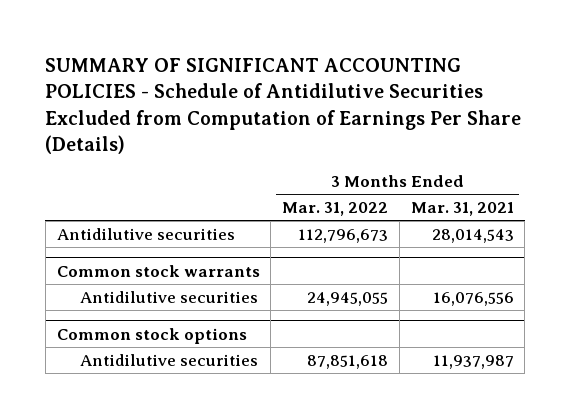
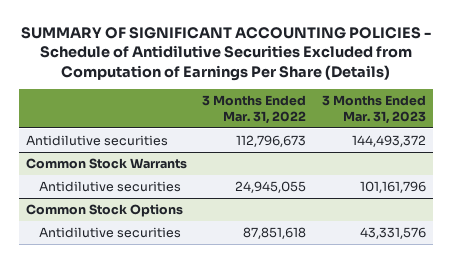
[410,202,514,217] Mar. 31, 2021 -> none
none -> [321,95,426,124] 3 Months Ended Mar. 31, 2023
[56,264,260,277] Common stock warrants -> [26,158,188,170] Common Stock Warrants
[56,327,247,344] Common stock options -> [26,204,184,218] Common Stock Options

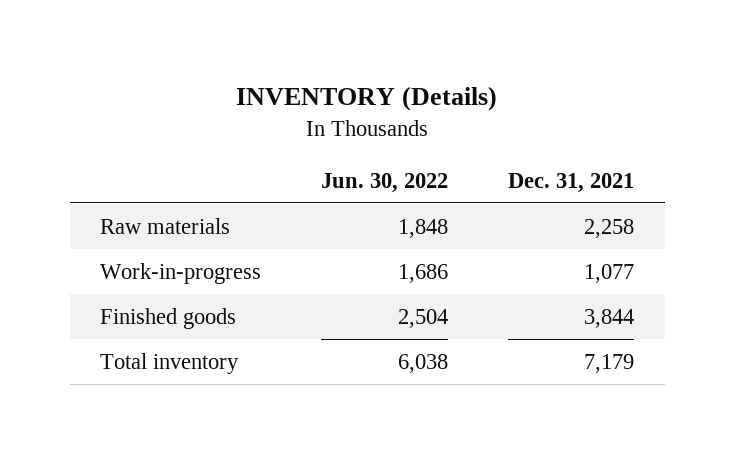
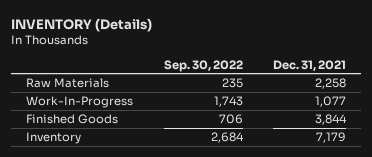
[321,173,449,194] Jun. 30, 2022 -> none
none -> [163,59,243,72] Sep. 30, 2022
[99,217,230,234] Raw materials -> [26,77,110,88] Raw Materials
[99,262,261,284] Work-in-progress -> [26,95,134,108] Work-In-Progress
[99,307,236,329] Finished goods -> [26,113,119,124] Finished Goods
[99,352,239,374] Total inventory -> [26,131,82,144] Inventory

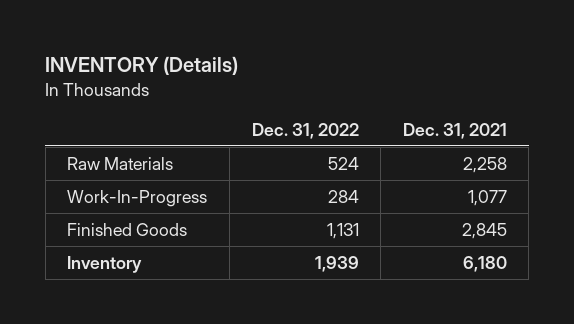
[163,59,243,72] Sep. 30, 2022 -> none
none -> [251,122,359,139] Dec. 31, 2022
[314,113,347,125] 3,844 -> [461,222,507,239] 2,845
[315,131,346,143] 7,179 -> [462,255,507,272] 6,180

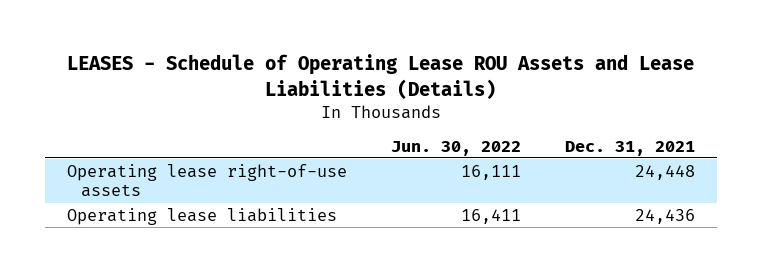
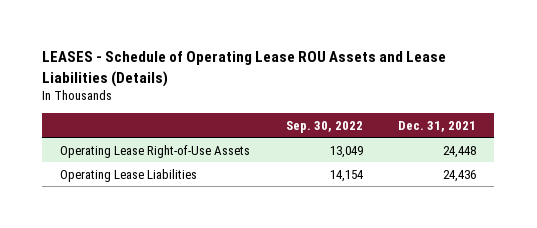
[390,140,521,156] Jun. 30, 2022 -> none
none -> [285,120,363,133] Sep. 30, 2022
[67,163,348,198] Operating lease right-of-use assets -> [60,144,251,158] Operating Lease Right-of-Use Assets
[67,207,338,225] Operating lease liabilities -> [60,168,198,182] Operating Lease Liabilities

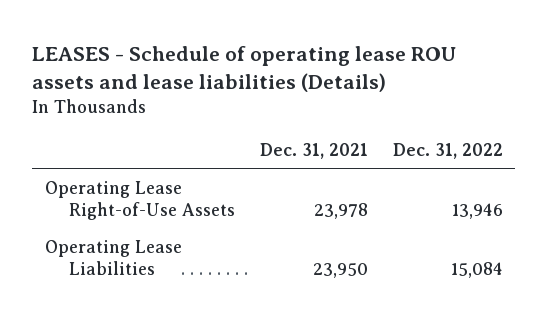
[42,51,447,87] LEASES - Schedule of Operating Lease ROU Assets and Lease Liabilities (Details) -> [32,45,457,92] LEASES - Schedule of operating lease ROU assets and lease liabilities (Details)
[285,120,363,133] Sep. 30, 2022 -> none
none -> [392,143,503,160] Dec. 31, 2022
[443,145,477,158] 24,448 -> [313,202,368,219] 23,978
[443,169,477,182] 24,436 -> [312,262,368,278] 23,950

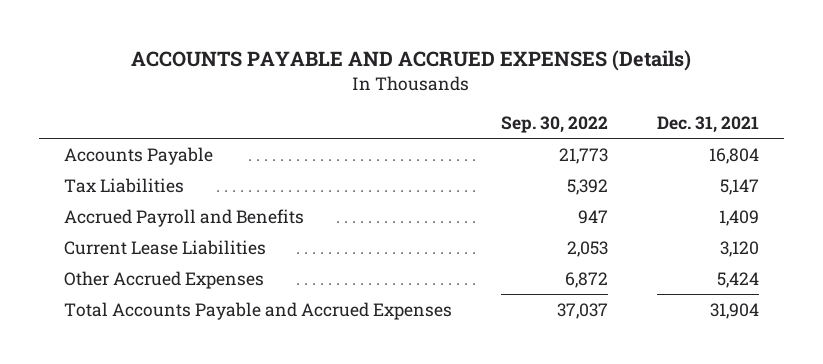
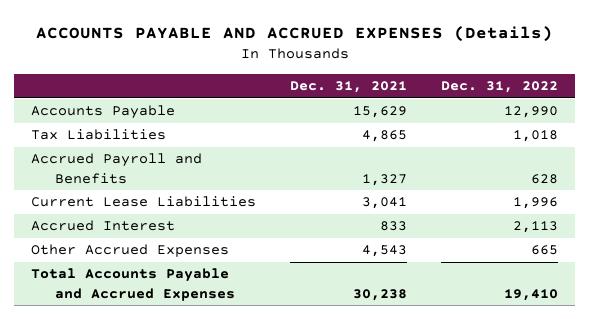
[500,115,608,133] Sep. 30, 2022 -> none
none -> [441,81,559,94] Dec. 31, 2022
[708,147,759,164] 16,804 -> [353,106,408,119] 15,629
[719,178,759,195] 5,147 -> [362,130,408,143] 4,865
[718,209,759,226] 1,409 -> [362,173,408,186] 1,327
[719,240,759,257] 3,120 -> [362,197,408,210] 3,041
none -> [31,220,176,232] Accrued Interest
[716,271,759,288] 5,424 -> [362,245,408,258] 4,543
[709,302,759,319] 31,904 -> [353,288,408,301] 30,238

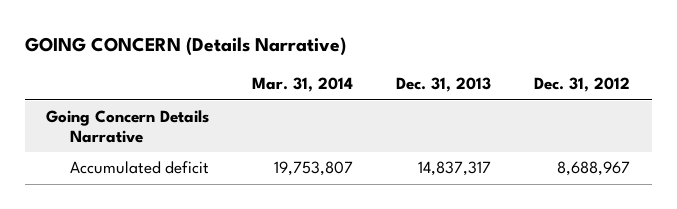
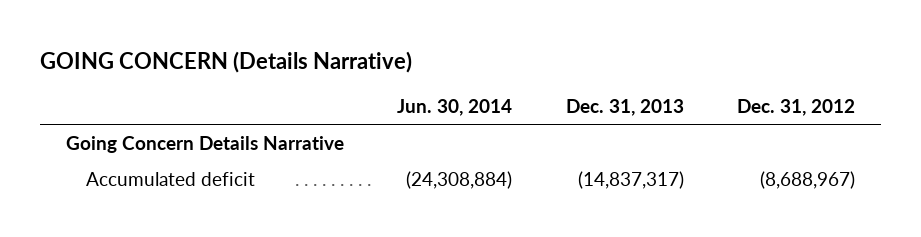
[252,77,354,93] Mar. 31, 2014 -> none
none -> [397,98,513,116] Jun. 30, 2014
[418,161,492,177] 14,837,317 -> [577,170,684,189] (14,837,317)
[557,161,631,177] 8,688,967 -> [759,170,855,189] (8,688,967)

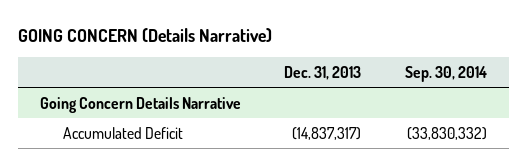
[397,98,513,116] Jun. 30, 2014 -> none
[736,98,855,116] Dec. 31, 2012 -> none
none -> [405,65,488,82] Sep. 30, 2014
[85,171,255,186] Accumulated deficit -> [63,126,184,139] Accumulated Deficit

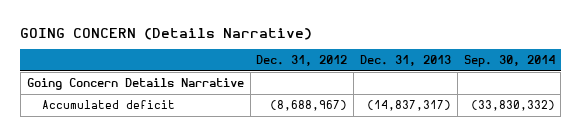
none -> [256,55,348,67] Dec. 31, 2012
[63,126,184,139] Accumulated Deficit -> [42,100,176,110] Accumulated deficit

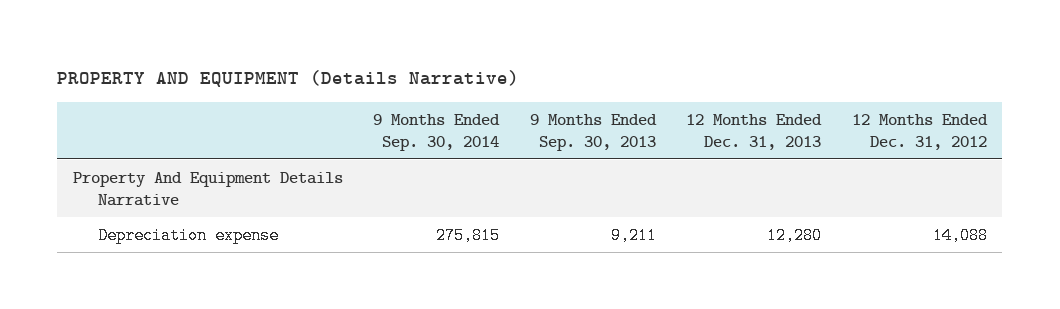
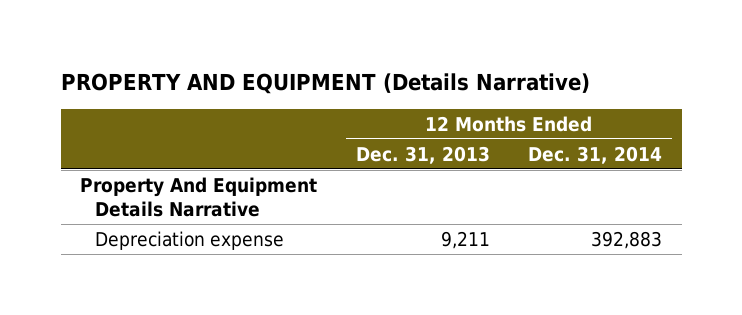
[373,113,501,151] 9 Months Ended Sep. 30, 2014 -> none
[529,113,657,151] 9 Months Ended Sep. 30, 2013 -> none
[851,113,988,150] 12 Months Ended Dec. 31, 2012 -> none
none -> [528,145,663,164] Dec. 31, 2014
[767,226,823,244] 12,280 -> [440,230,490,249] 9,211

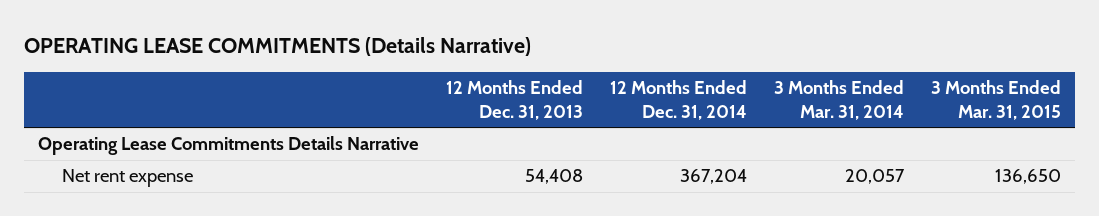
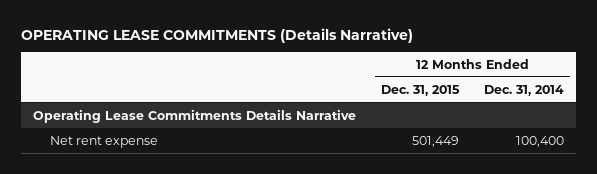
[445,80,583,120] 12 Months Ended Dec. 31, 2013 -> none
[774,80,905,120] 3 Months Ended Mar. 31, 2014 -> none
[931,80,1062,120] 3 Months Ended Mar. 31, 2015 -> none
none -> [381,84,461,96] Dec. 31, 2015
[680,169,748,185] 367,204 -> [515,135,564,147] 100,400

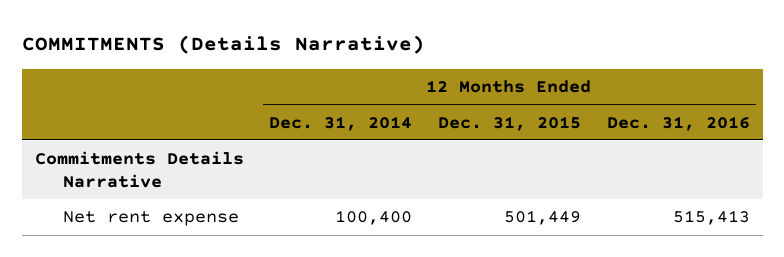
[21,28,414,44] OPERATING LEASE COMMITMENTS (Details Narrative) -> [21,35,425,55] COMMITMENTS (Details Narrative)
none -> [606,115,750,131] Dec. 31, 2016
[33,108,357,123] Operating Lease Commitments Details Narrative -> [34,151,244,188] Commitments Details Narrative

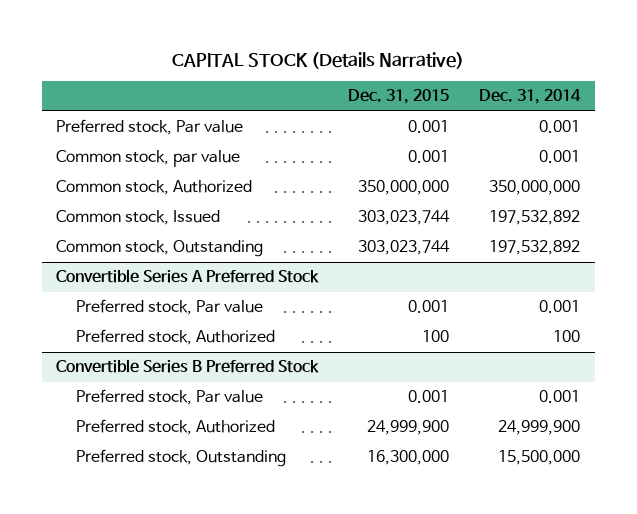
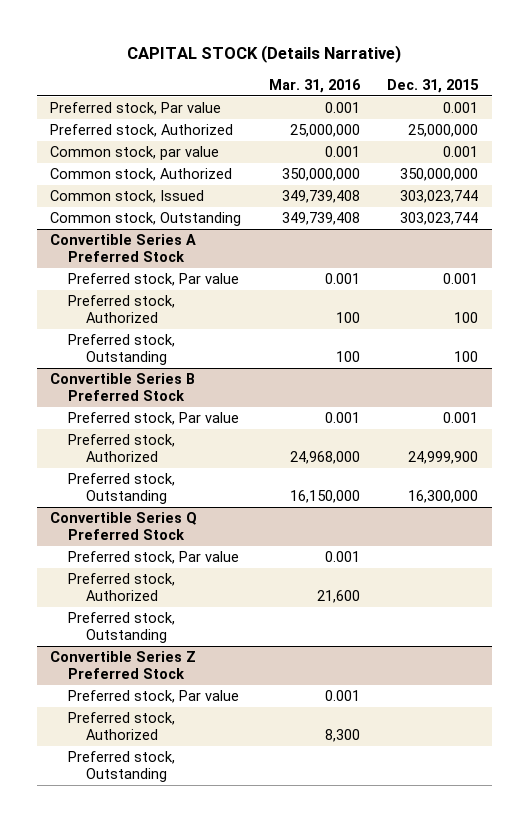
[479,89,582,105] Dec. 31, 2014 -> none
none -> [268,78,361,93] Mar. 31, 2016
none -> [50,124,234,138] Preferred stock, Authorized
none -> [68,334,176,366] Preferred stock, Outstanding
none -> [50,512,198,541] Convertible Series Q Preferred Stock
none -> [68,551,240,565] Preferred stock, Par value
none -> [68,573,176,602] Preferred stock, Authorized
none -> [68,612,176,644] Preferred stock, Outstanding
none -> [50,651,197,680] Convertible Series Z Preferred Stock
none -> [68,690,240,704] Preferred stock, Par value
none -> [68,712,176,741] Preferred stock, Authorized
none -> [68,751,176,783] Preferred stock, Outstanding

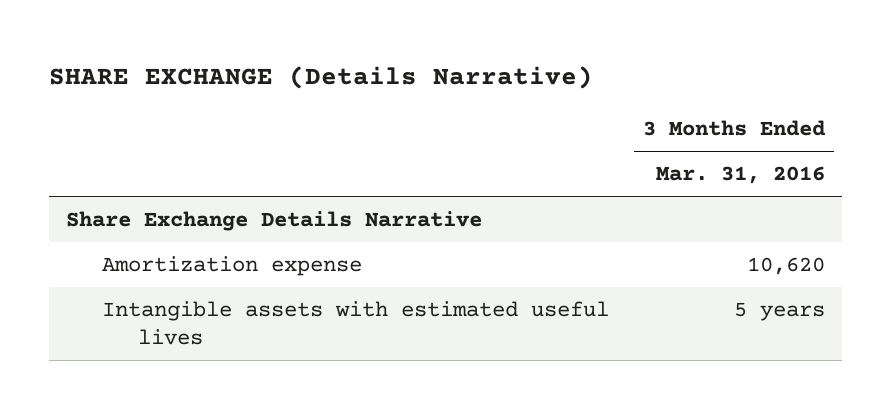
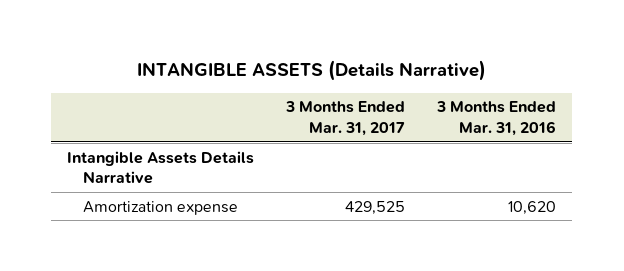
[48,65,593,89] SHARE EXCHANGE (Details Narrative) -> [136,60,486,82] INTANGIBLE ASSETS (Details Narrative)
none -> [285,101,406,137] 3 Months Ended Mar. 31, 2017
[66,211,483,232] Share Exchange Details Narrative -> none
none -> [67,150,255,185] Intangible Assets Details Narrative
[101,301,609,345] Intangible assets with estimated useful lives -> none

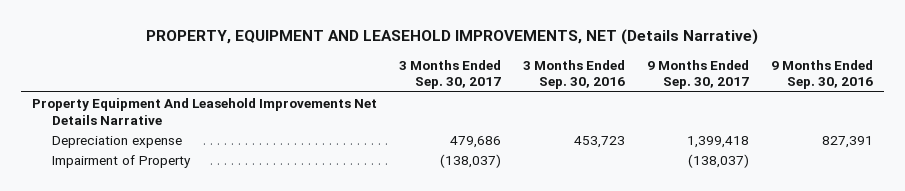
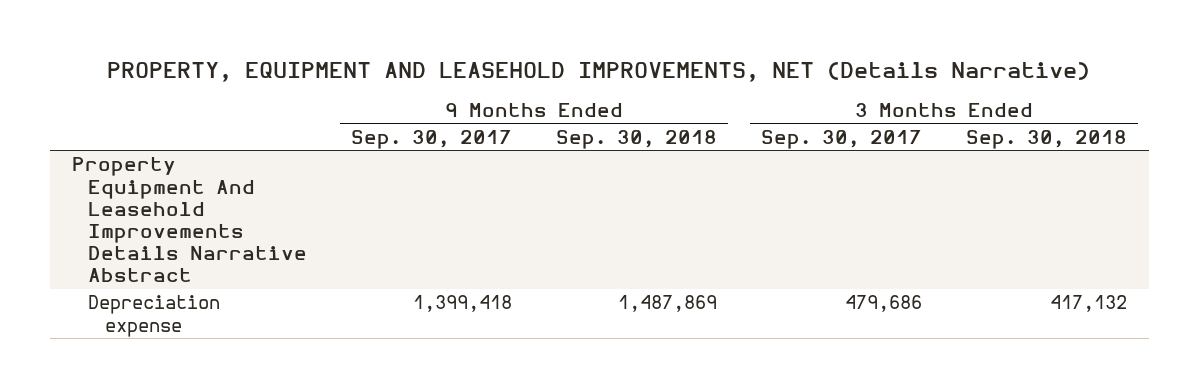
[522,59,625,90] 3 Months Ended Sep. 30, 2016 -> none
[771,59,874,90] 9 Months Ended Sep. 30, 2016 -> none
none -> [556,130,718,150] Sep. 30, 2018
none -> [966,130,1128,150] Sep. 30, 2018
[31,97,377,125] Property Equipment And Leasehold Improvements Net Details Narrative -> [71,157,308,283] Property Equipment And Leasehold Improvements Details Narrative Abstract
[51,154,191,168] Impairment of Property -> none

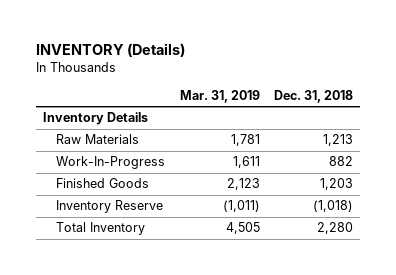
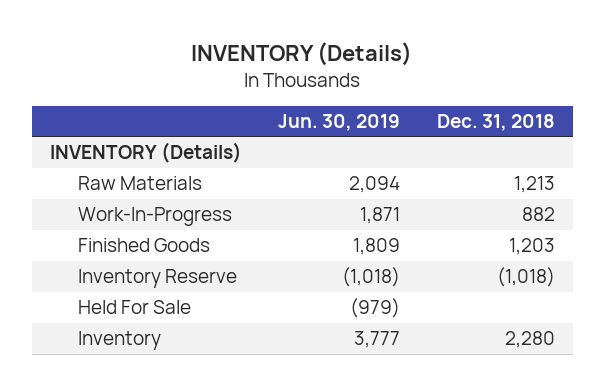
[179,90,260,104] Mar. 31, 2019 -> none
none -> [278,114,401,132] Jun. 30, 2019
[42,112,148,126] Inventory Details -> [49,142,242,164] INVENTORY (Details)
none -> [77,300,191,315] Held For Sale
[56,222,146,236] Total Inventory -> [77,331,161,351] Inventory

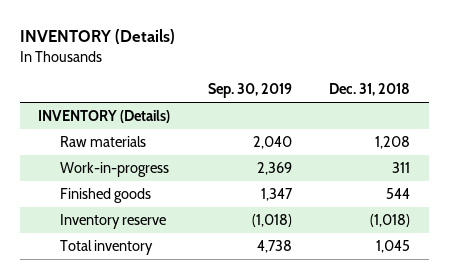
[278,114,401,132] Jun. 30, 2019 -> none
none -> [207,83,292,99] Sep. 30, 2019
[77,300,191,315] Held For Sale -> none
[77,176,202,191] Raw Materials -> [60,136,147,148] Raw materials
[513,176,555,194] 1,213 -> [375,136,411,150] 1,208
[77,207,232,227] Work-In-Progress -> [60,162,170,178] Work-in-progress
[521,207,555,222] 882 -> [392,162,411,174] 311
[77,238,210,253] Finished Goods -> [60,188,152,204] Finished goods
[508,238,555,256] 1,203 -> [386,188,411,200] 544
[77,269,237,289] Inventory Reserve -> [60,214,167,230] Inventory reserve
[77,331,161,351] Inventory -> [60,240,154,256] Total inventory
[504,331,555,349] 2,280 -> [376,240,411,254] 1,045

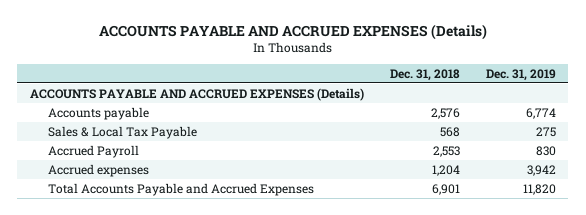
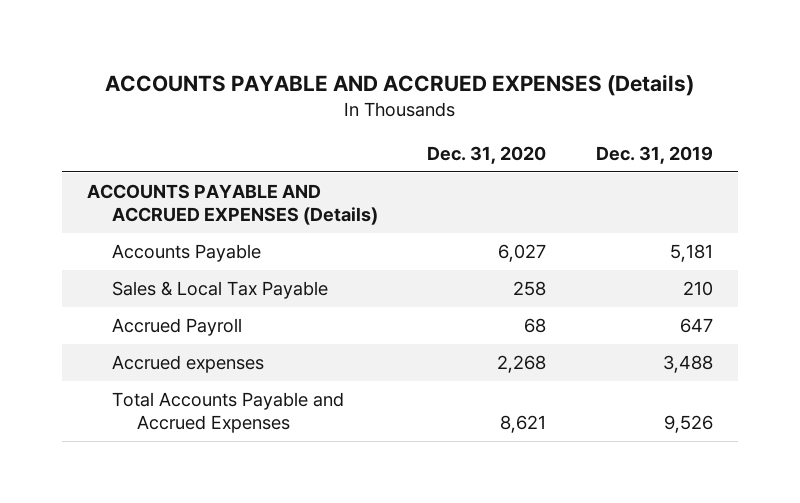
[389,68,460,81] Dec. 31, 2018 -> none
none -> [427,145,547,164] Dec. 31, 2020
[47,106,149,120] Accounts payable -> [111,244,261,263] Accounts Payable
[525,107,556,119] 6,774 -> [669,244,713,263] 5,181
[535,126,556,137] 275 -> [682,281,713,297] 210
[535,145,556,156] 830 -> [679,318,713,334] 647
[526,164,556,176] 3,942 -> [662,355,713,374] 3,488
[522,183,556,195] 11,820 -> [663,415,713,434] 9,526

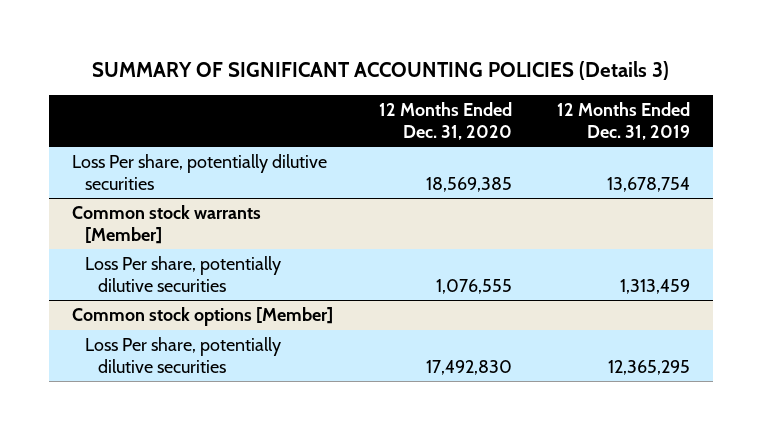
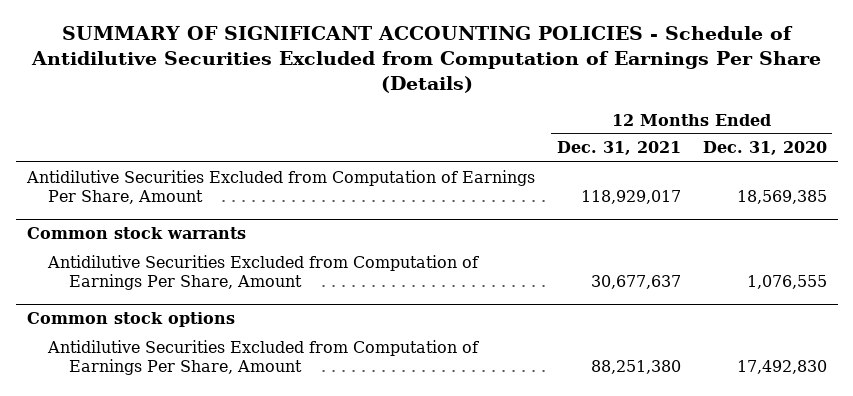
[92,60,670,80] SUMMARY OF SIGNIFICANT ACCOUNTING POLICIES (Details 3) -> [30,26,821,93] SUMMARY OF SIGNIFICANT ACCOUNTING POLICIES - Schedule of Antidilutive Securities Excluded from Computation of Earnings Per Share (Details)
[557,101,691,140] 12 Months Ended Dec. 31, 2019 -> none
none -> [556,141,681,156] Dec. 31, 2021
[71,154,327,190] Loss Per share, potentially dilutive securities -> [25,169,535,205] Antidilutive Securities Excluded from Computation of Earnings Per Share, Amount
[71,205,261,244] Common stock warrants [Member] -> [26,227,246,240] Common stock warrants
[85,256,282,292] Loss Per share, potentially dilutive securities -> [46,254,479,291] Antidilutive Securities Excluded from Computation of Earnings Per Share, Amount
[71,307,333,327] Common stock options [Member] -> [26,312,235,328] Common stock options
[85,337,282,373] Loss Per share, potentially dilutive securities -> [46,339,479,376] Antidilutive Securities Excluded from Computation of Earnings Per Share, Amount

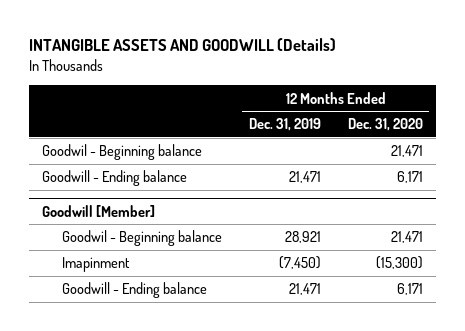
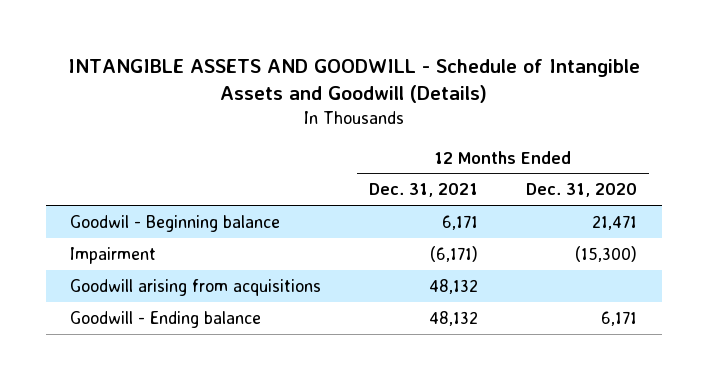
[28,38,336,52] INTANGIBLE ASSETS AND GOODWILL (Details) -> [67,58,640,104] INTANGIBLE ASSETS AND GOODWILL - Schedule of Intangible Assets and Goodwill (Details)
[248,118,321,132] Dec. 31, 2019 -> none
none -> [369,183,479,198] Dec. 31, 2021
[42,170,188,187] Goodwill - Ending balance -> none
[42,204,156,217] Goodwill [Member] -> none
[62,230,223,247] Goodwil - Beginning balance -> none
[62,257,131,273] Imapinment -> [69,246,156,264] Impairment
none -> [69,278,321,296] Goodwill arising from acquisitions

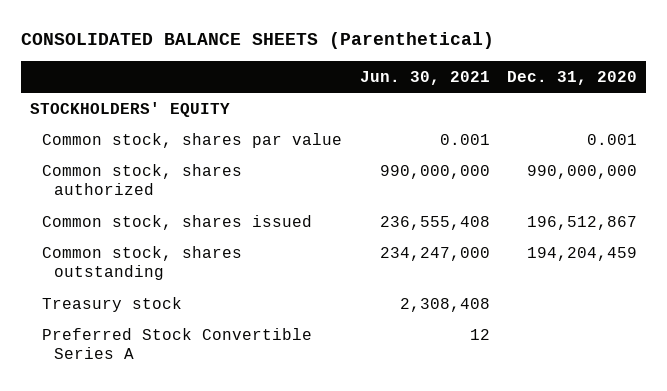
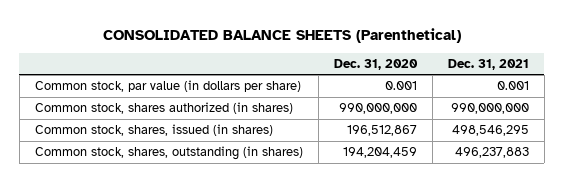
[359,70,490,85] Jun. 30, 2021 -> none
none -> [447,58,529,70] Dec. 31, 2021
[29,101,230,117] STOCKHOLDERS' EQUITY -> none
[41,296,182,312] Treasury stock -> none
[41,327,312,360] Preferred Stock Convertible Series A -> none
[41,132,342,148] Common stock, shares par value -> [34,80,301,93] Common stock, par value (in dollars per share)
[41,163,242,196] Common stock, shares authorized -> [34,102,293,115] Common stock, shares authorized (in shares)
[41,214,312,230] Common stock, shares issued -> [34,124,273,137] Common stock, shares, issued (in shares)
[41,245,242,281] Common stock, shares outstanding -> [34,146,303,161] Common stock, shares, outstanding (in shares)

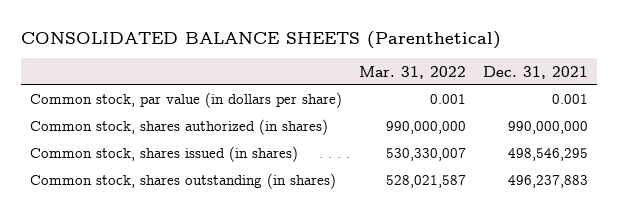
[333,58,418,70] Dec. 31, 2020 -> none
none -> [358,65,466,79] Mar. 31, 2022
[34,124,273,137] Common stock, shares, issued (in shares) -> [29,146,298,163] Common stock, shares issued (in shares)
[34,146,303,161] Common stock, shares, outstanding (in shares) -> [29,173,336,190] Common stock, shares outstanding (in shares)

